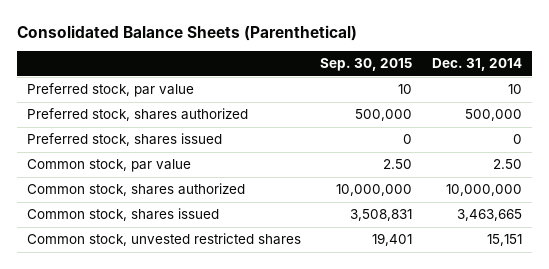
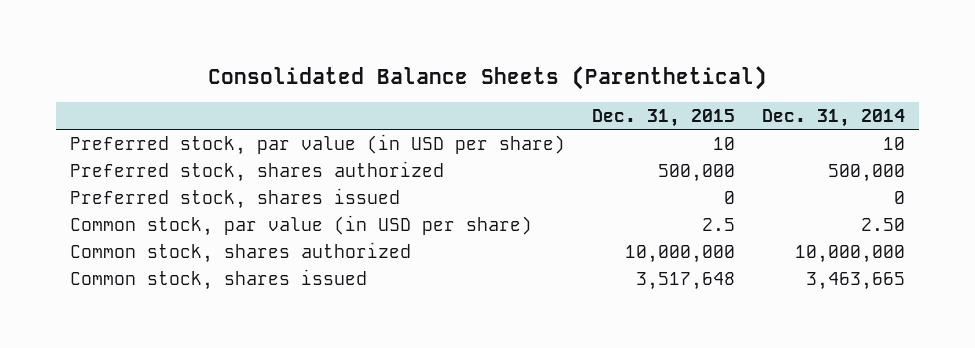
[320,58,413,72] Sep. 30, 2015 -> none
none -> [592,108,736,127] Dec. 31, 2015
[26,83,194,98] Preferred stock, par value -> [69,133,565,155] Preferred stock, par value (in USD per share)
[26,159,191,173] Common stock, par value -> [69,214,532,236] Common stock, par value (in USD per share)
[26,233,301,247] Common stock, unvested restricted shares -> none

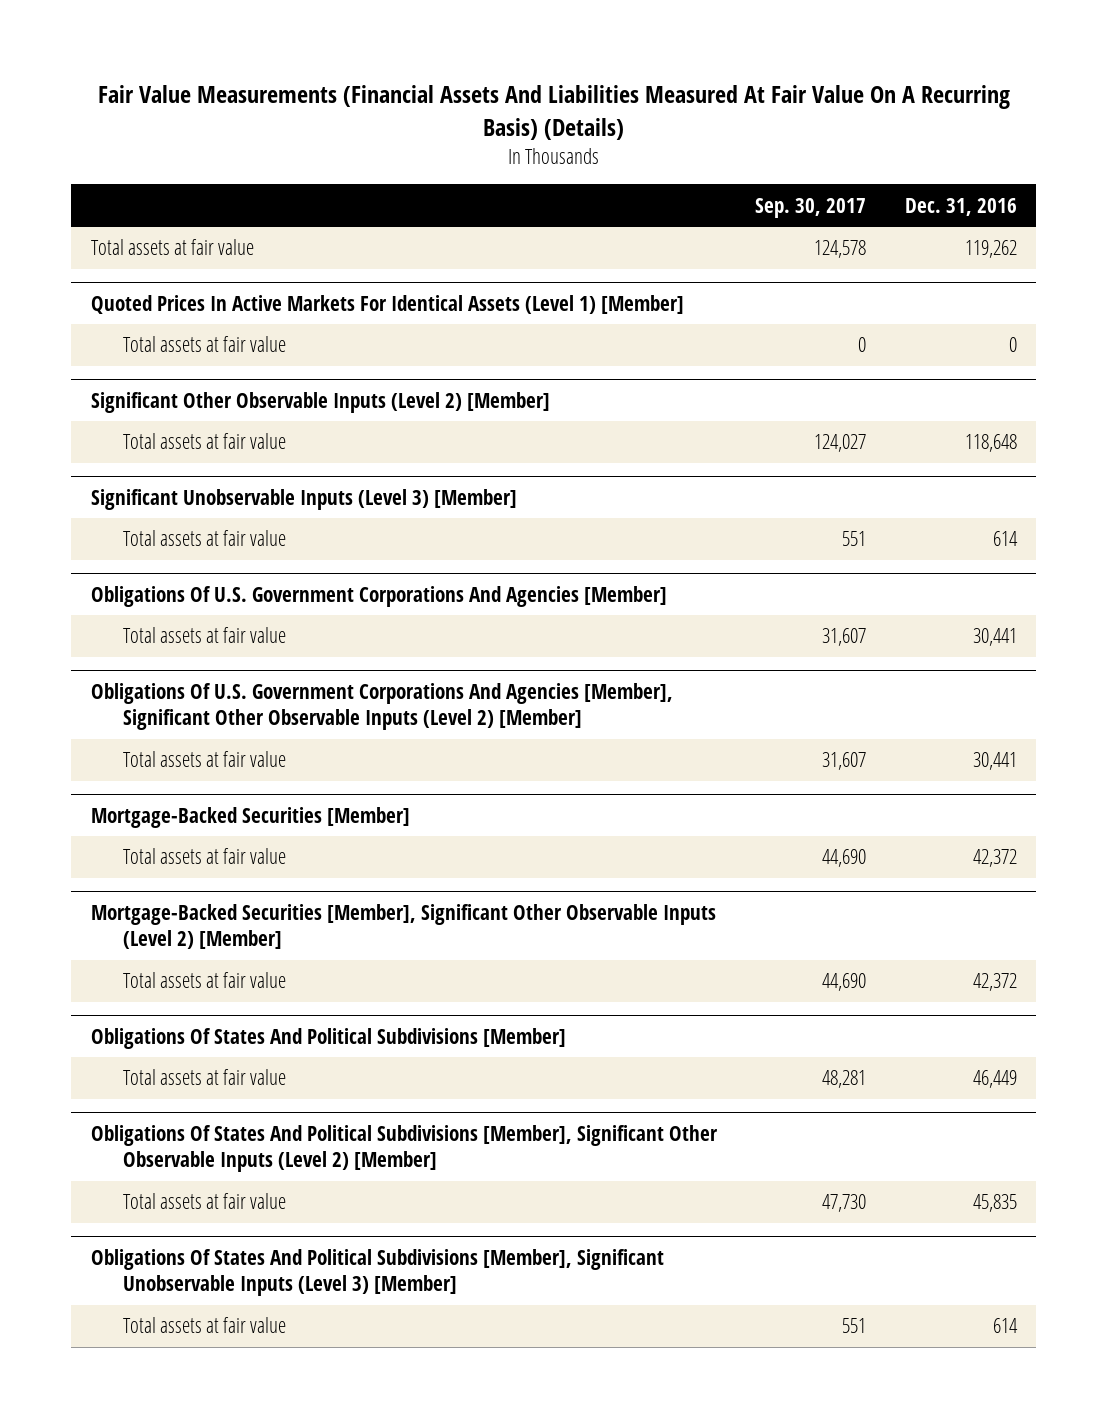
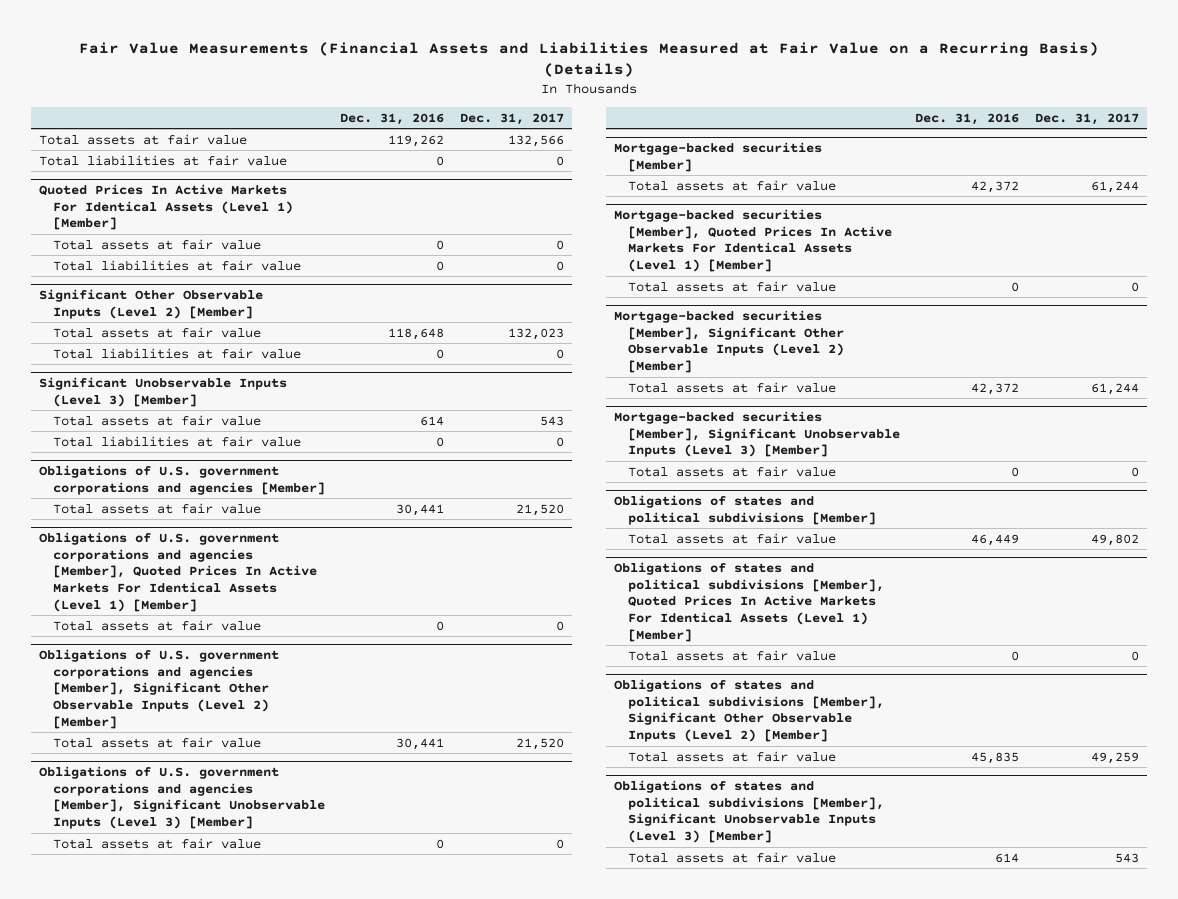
[97,85,1010,140] Fair Value Measurements (Financial Assets And Liabilities Measured At Fair Value On A Recurring Basis) (Details) -> [79,41,1100,78] Fair Value Measurements (Financial Assets and Liabilities Measured at Fair Value on a Recurring Basis) (Details)
[755,197,867,218] Sep. 30, 2017 -> none
none -> [460,112,565,125] Dec. 31, 2017
none -> [39,154,288,166] Total liabilities at fair value
none -> [52,259,301,271] Total liabilities at fair value
none -> [52,347,301,359] Total liabilities at fair value
none -> [52,435,301,447] Total liabilities at fair value
[90,585,667,607] Obligations Of U.S. Government Corporations And Agencies [Member] -> [39,465,325,495] Obligations of U.S. government corporations and agencies [Member]
none -> [39,532,317,612] Obligations of U.S. government corporations and agencies [Member], Quoted Prices In Active Markets For Identical Assets (Level 1) [Member]
none -> [52,619,261,631] Total assets at fair value
[90,682,673,731] Obligations Of U.S. Government Corporations And Agencies [Member], Significant Other Observable Inputs (Level 2) [Member] -> [39,649,280,729] Obligations of U.S. government corporations and agencies [Member], Significant Other Observable Inputs (Level 2) [Member]
none -> [39,766,325,830] Obligations of U.S. government corporations and agencies [Member], Significant Unobservable Inputs (Level 3) [Member]
none -> [52,837,261,849] Total assets at fair value
[90,806,410,828] Mortgage-Backed Securities [Member] -> [614,142,823,172] Mortgage-backed securities [Member]
none -> [614,209,892,273] Mortgage-backed securities [Member], Quoted Prices In Active Markets For Identical Assets (Level 1) [Member]
none -> [627,280,836,292] Total assets at fair value
[90,903,716,950] Mortgage-Backed Securities [Member], Significant Other Observable Inputs (Level 2) [Member] -> [614,310,844,374] Mortgage-backed securities [Member], Significant Other Observable Inputs (Level 2) [Member]
none -> [614,411,900,458] Mortgage-backed securities [Member], Significant Unobservable Inputs (Level 3) [Member]
none -> [627,465,836,477] Total assets at fair value
[90,1027,566,1049] Obligations Of States And Political Subdivisions [Member] -> [614,495,876,525] Obligations of states and political subdivisions [Member]
none -> [614,562,884,642] Obligations of states and political subdivisions [Member], Quoted Prices In Active Markets For Identical Assets (Level 1) [Member]
none -> [627,649,836,661] Total assets at fair value
[90,1124,718,1173] Obligations Of States And Political Subdivisions [Member], Significant Other Observable Inputs (Level 2) [Member] -> [614,679,884,743] Obligations of states and political subdivisions [Member], Significant Other Observable Inputs (Level 2) [Member]
[90,1248,664,1297] Obligations Of States And Political Subdivisions [Member], Significant Unobservable Inputs (Level 3) [Member] -> [614,780,884,844] Obligations of states and political subdivisions [Member], Significant Unobservable Inputs (Level 3) [Member]

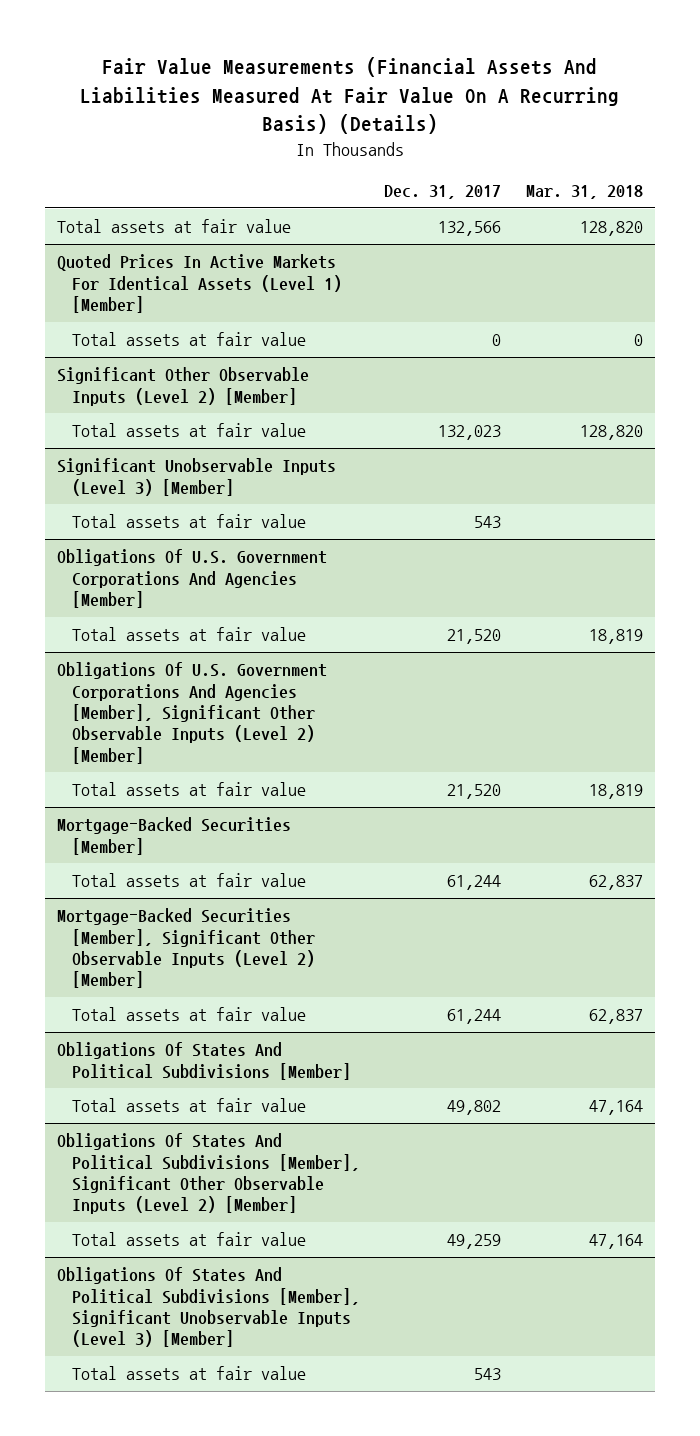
[79,41,1100,78] Fair Value Measurements (Financial Assets and Liabilities Measured at Fair Value on a Recurring Basis) (Details) -> [80,57,620,135] Fair Value Measurements (Financial Assets And Liabilities Measured At Fair Value On A Recurring Basis) (Details)
[340,112,445,125] Dec. 31, 2016 -> none
none -> [525,185,643,200] Mar. 31, 2018
[39,154,288,166] Total liabilities at fair value -> none
[52,259,301,271] Total liabilities at fair value -> none
[52,347,301,359] Total liabilities at fair value -> none
[52,435,301,447] Total liabilities at fair value -> none
[39,465,325,495] Obligations of U.S. government corporations and agencies [Member] -> [57,549,328,608] Obligations Of U.S. Government Corporations And Agencies [Member]
[39,532,317,612] Obligations of U.S. government corporations and agencies [Member], Quoted Prices In Active Markets For Identical Assets (Level 1) [Member] -> none
[52,619,261,631] Total assets at fair value -> none
[39,649,280,729] Obligations of U.S. government corporations and agencies [Member], Significant Other Observable Inputs (Level 2) [Member] -> [57,662,328,764] Obligations Of U.S. Government Corporations And Agencies [Member], Significant Other Observable Inputs (Level 2) [Member]
[39,766,325,830] Obligations of U.S. government corporations and agencies [Member], Significant Unobservable Inputs (Level 3) [Member] -> none
[52,837,261,849] Total assets at fair value -> none
[614,142,823,172] Mortgage-backed securities [Member] -> [57,817,292,855] Mortgage-Backed Securities [Member]
[614,209,892,273] Mortgage-backed securities [Member], Quoted Prices In Active Markets For Identical Assets (Level 1) [Member] -> none
[627,280,836,292] Total assets at fair value -> none
[614,310,844,374] Mortgage-backed securities [Member], Significant Other Observable Inputs (Level 2) [Member] -> [57,908,315,989] Mortgage-Backed Securities [Member], Significant Other Observable Inputs (Level 2) [Member]
[614,411,900,458] Mortgage-backed securities [Member], Significant Unobservable Inputs (Level 3) [Member] -> none
[627,465,836,477] Total assets at fair value -> none
[614,495,876,525] Obligations of states and political subdivisions [Member] -> [57,1042,351,1080] Obligations Of States And Political Subdivisions [Member]
[614,562,884,642] Obligations of states and political subdivisions [Member], Quoted Prices In Active Markets For Identical Assets (Level 1) [Member] -> none
[627,649,836,661] Total assets at fair value -> none
[614,679,884,743] Obligations of states and political subdivisions [Member], Significant Other Observable Inputs (Level 2) [Member] -> [57,1133,360,1215] Obligations Of States And Political Subdivisions [Member], Significant Other Observable Inputs (Level 2) [Member]
[614,780,884,844] Obligations of states and political subdivisions [Member], Significant Unobservable Inputs (Level 3) [Member] -> [57,1267,360,1348] Obligations Of States And Political Subdivisions [Member], Significant Unobservable Inputs (Level 3) [Member]

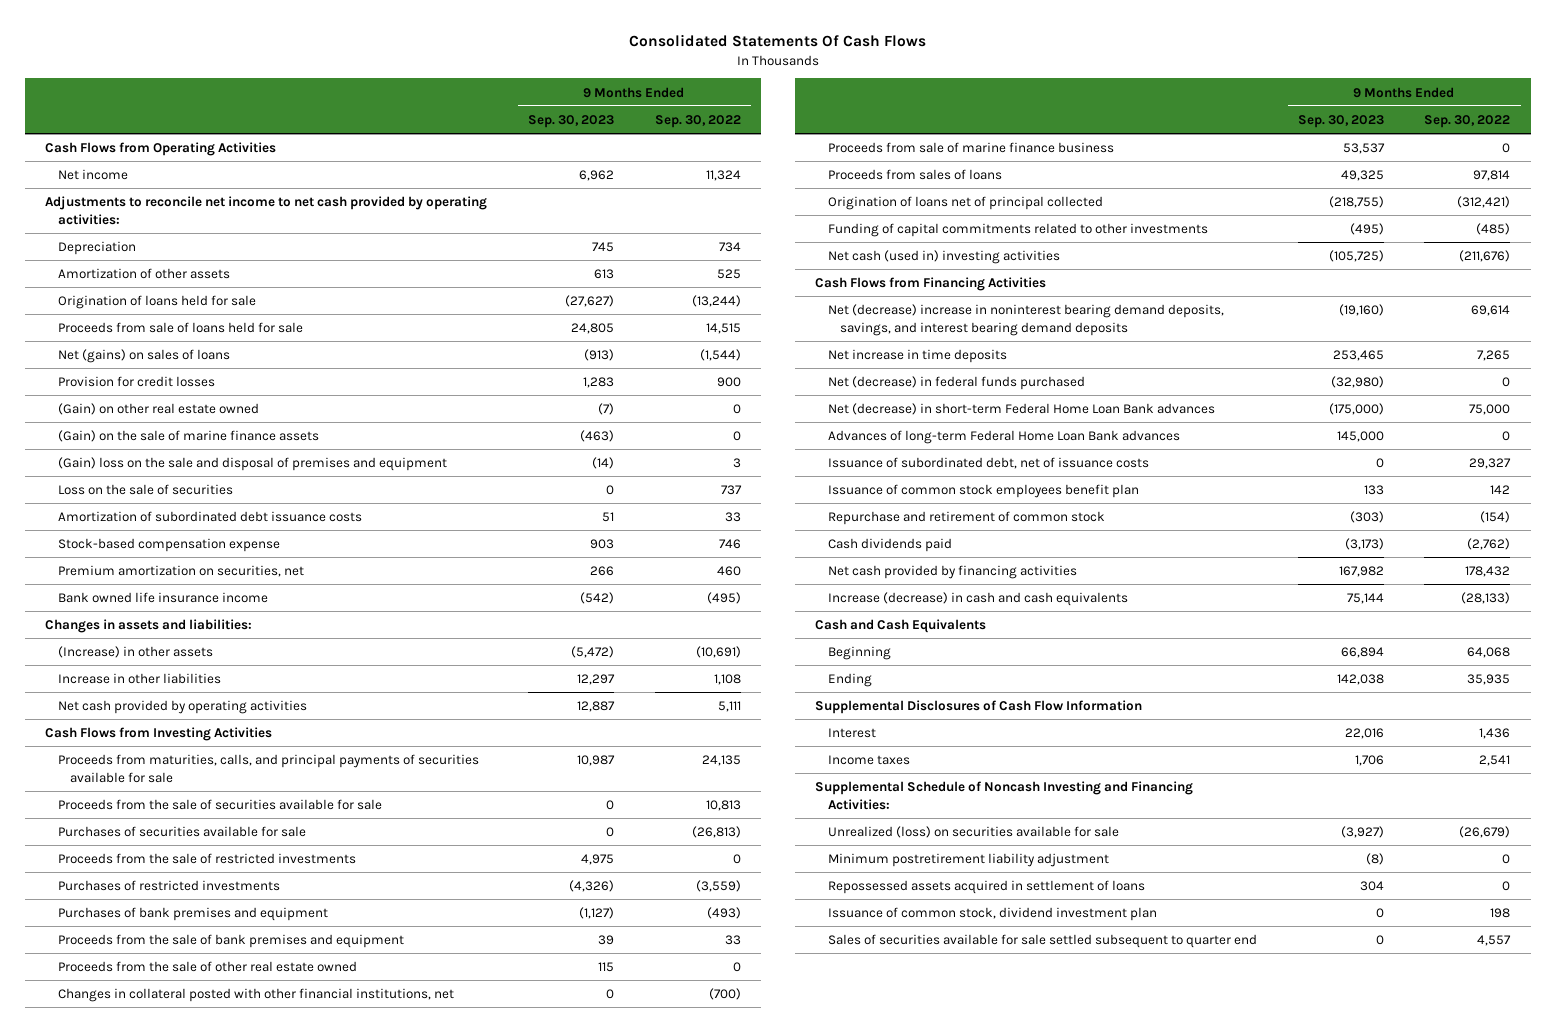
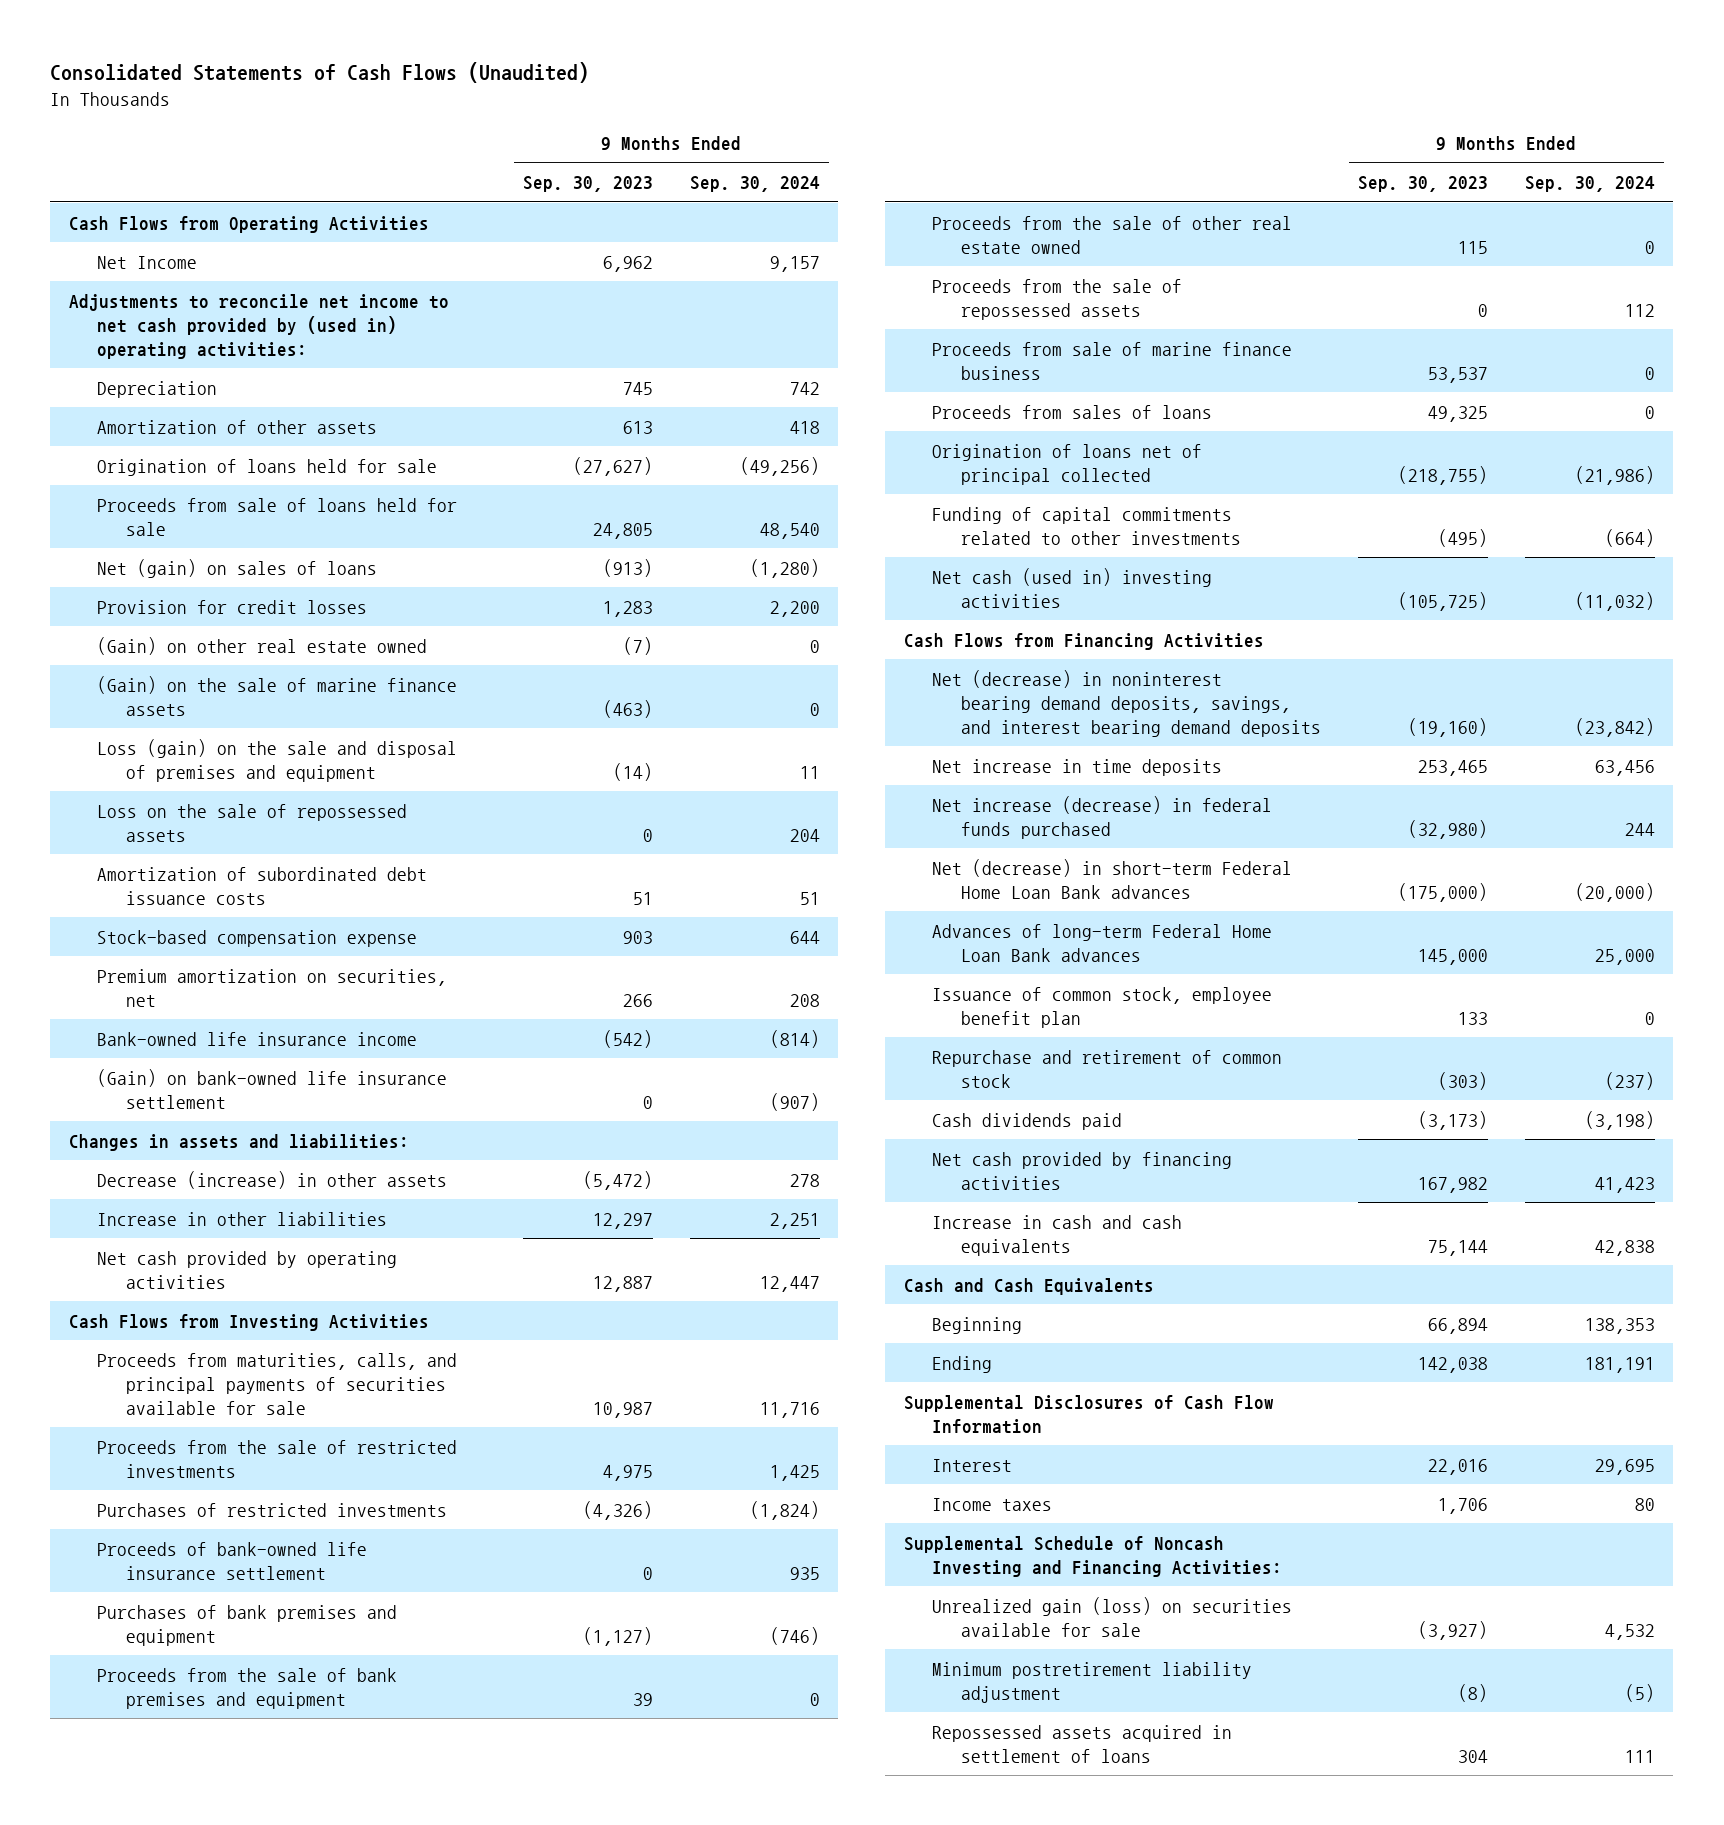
[628,34,926,48] Consolidated Statements Of Cash Flows -> [50,62,590,84] Consolidated Statements of Cash Flows (Unaudited)
[654,115,741,129] Sep. 30, 2022 -> none
none -> [689,176,820,193] Sep. 30, 2024
[57,169,128,181] Net income -> [97,255,198,269] Net Income
[45,196,488,225] Adjustments to reconcile net income to net cash provided by operating activities: -> [68,293,449,359] Adjustments to reconcile net income to net cash provided by (used in) operating activities:
[57,349,230,364] Net (gains) on sales of loans -> [97,558,378,578] Net (gain) on sales of loans
[57,457,447,472] (Gain) loss on the sale and disposal of premises and equipment -> [97,738,458,782] Loss (gain) on the sale and disposal of premises and equipment
[57,484,233,496] Loss on the sale of securities -> [97,803,408,842] Loss on the sale of repossessed assets
[57,592,268,604] Bank owned life insurance income -> [97,1031,418,1046] Bank-owned life insurance income
none -> [97,1068,448,1109] (Gain) on bank-owned life insurance settlement
[57,646,213,659] (Increase) in other assets -> [97,1170,448,1189] Decrease (increase) in other assets
[57,799,382,811] Proceeds from the sale of securities available for sale -> none
[57,826,306,838] Purchases of securities available for sale -> none
none -> [97,1541,368,1580] Proceeds of bank-owned life insurance settlement
[57,988,454,1003] Changes in collateral posted with other financial institutions, net -> none
none -> [932,278,1183,320] Proceeds from the sale of repossessed assets
[827,304,1224,336] Net (decrease) increase in noninterest bearing demand deposits, savings, and interest bearing demand deposits -> [932,669,1321,737] Net (decrease) in noninterest bearing demand deposits, savings, and interest bearing demand deposits
[827,376,1085,391] Net (decrease) in federal funds purchased -> [932,795,1273,839] Net increase (decrease) in federal funds purchased
[827,457,1149,470] Issuance of subordinated debt, net of issuance costs -> none
[827,484,1139,499] Issuance of common stock employees benefit plan -> [932,986,1273,1028] Issuance of common stock, employee benefit plan
[827,592,1128,607] Increase (decrease) in cash and cash equivalents -> [932,1214,1183,1256] Increase in cash and cash equivalents
[827,826,1119,839] Unrealized (loss) on securities available for sale -> [932,1596,1293,1637] Unrealized gain (loss) on securities available for sale
[827,907,1157,922] Issuance of common stock, dividend investment plan -> none
[827,934,1257,949] Sales of securities available for sale settled subsequent to quarter end -> none

